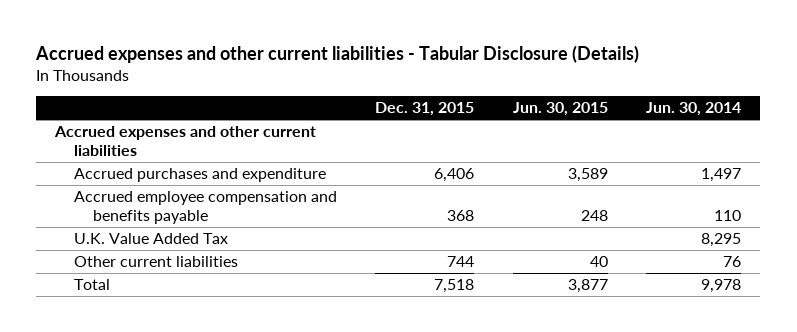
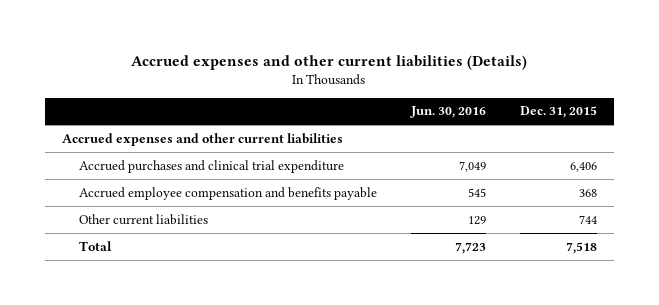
[35,45,640,64] Accrued expenses and other current liabilities - Tabular Disclosure (Details) -> [131,54,528,70] Accrued expenses and other current liabilities (Details)
[512,102,608,117] Jun. 30, 2015 -> none
[646,102,742,117] Jun. 30, 2014 -> none
none -> [409,106,486,119] Jun. 30, 2016
[74,168,327,183] Accrued purchases and expenditure -> [79,159,345,173] Accrued purchases and clinical trial expenditure
[74,233,229,245] U.K. Value Added Tax -> none

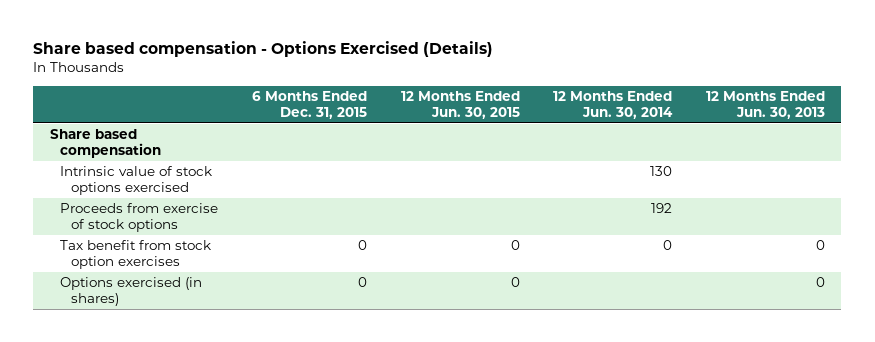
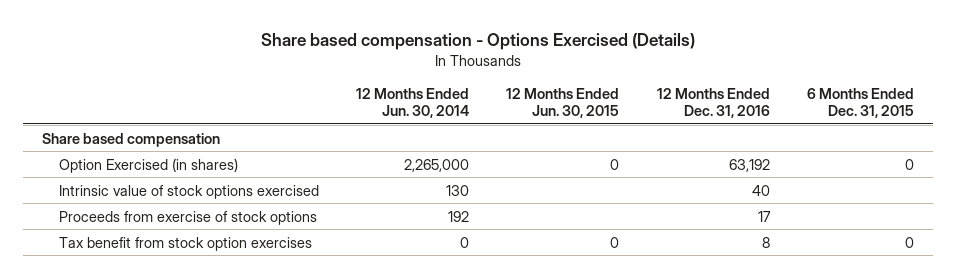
[705,90,825,119] 12 Months Ended Jun. 30, 2013 -> none
none -> [656,88,770,119] 12 Months Ended Dec. 31, 2016
none -> [58,157,238,173] Option Exercised (in shares)
[60,277,203,307] Options exercised (in shares) -> none

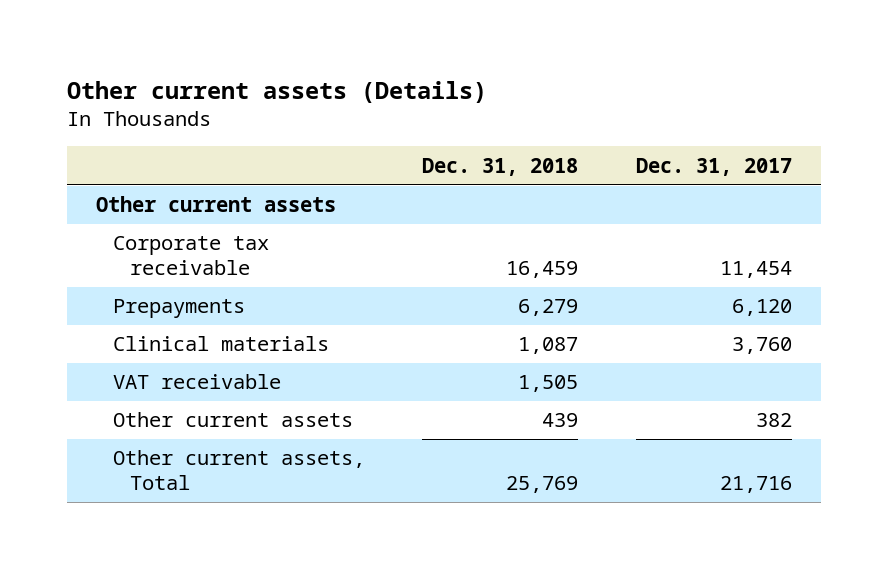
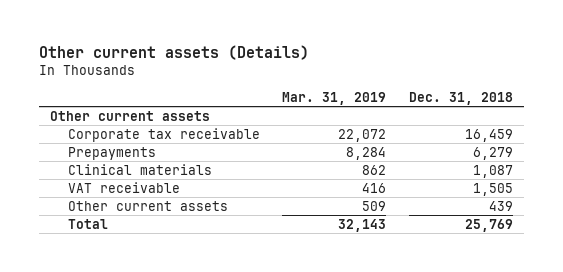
[635,157,792,176] Dec. 31, 2017 -> none
none -> [282,91,387,105] Mar. 31, 2019
[113,450,366,491] Other current assets, Total -> [67,218,108,229] Total

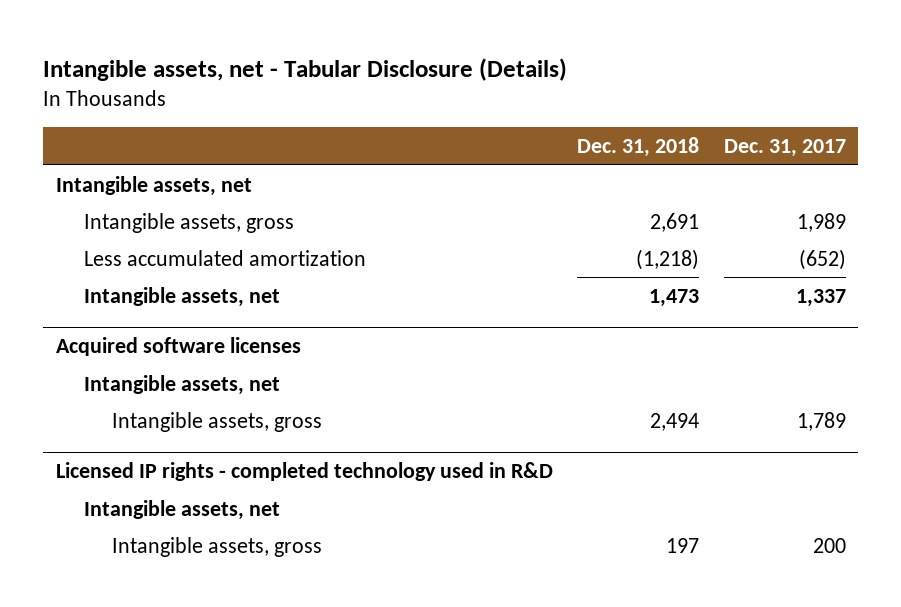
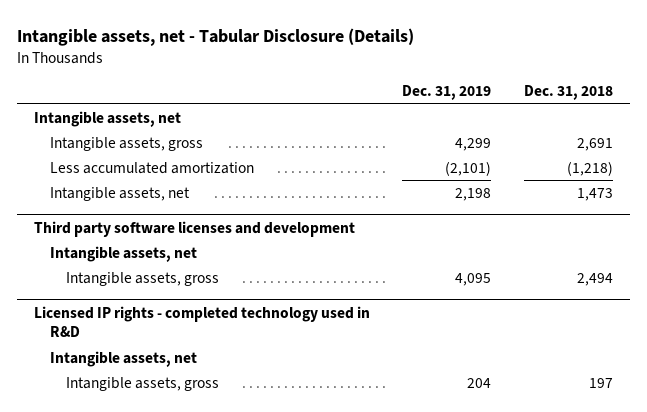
[723,139,846,158] Dec. 31, 2017 -> none
none -> [402,85,492,101] Dec. 31, 2019
[55,337,301,357] Acquired software licenses -> [33,220,355,237] Third party software licenses and development

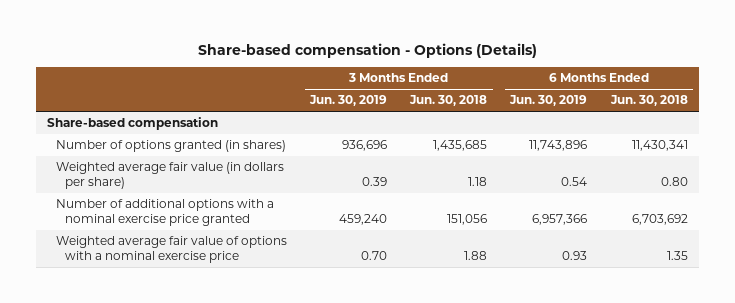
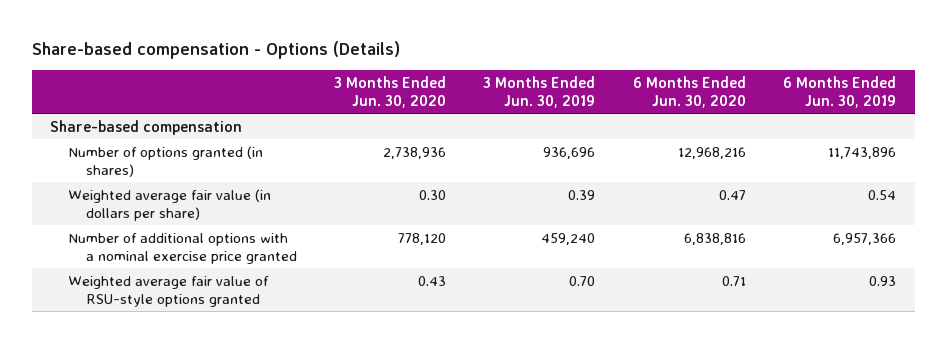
[409,95,488,107] Jun. 30, 2018 -> none
[609,95,688,107] Jun. 30, 2018 -> none
none -> [334,76,447,109] 3 Months Ended Jun. 30, 2020
none -> [632,76,746,109] 6 Months Ended Jun. 30, 2020
[56,236,288,264] Weighted average fair value of options with a nominal exercise price -> [68,275,270,307] Weighted average fair value of RSU-style options granted

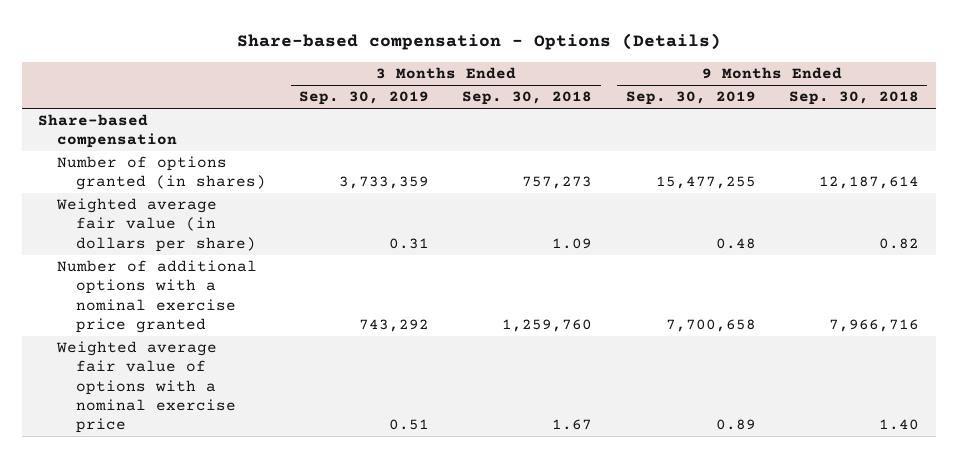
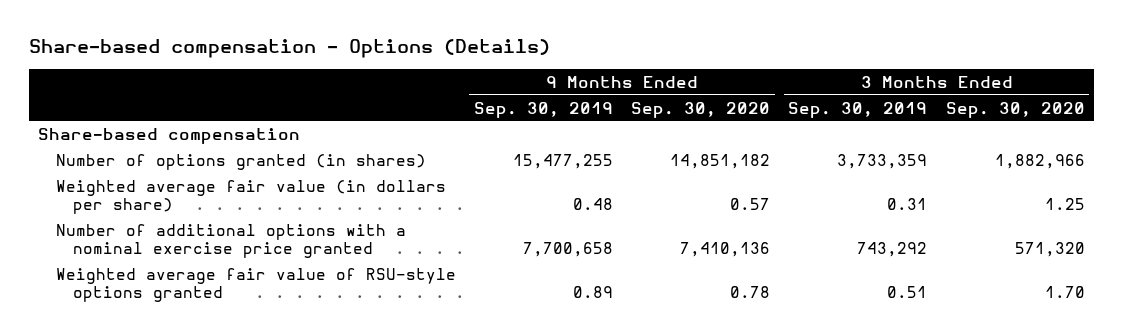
[462,91,593,106] Sep. 30, 2018 -> none
[788,91,919,106] Sep. 30, 2018 -> none
none -> [631,101,771,118] Sep. 30, 2020
none -> [945,101,1085,118] Sep. 30, 2020
[55,341,236,434] Weighted average fair value of options with a nominal exercise price -> [55,267,456,303] Weighted average fair value of RSU-style options granted

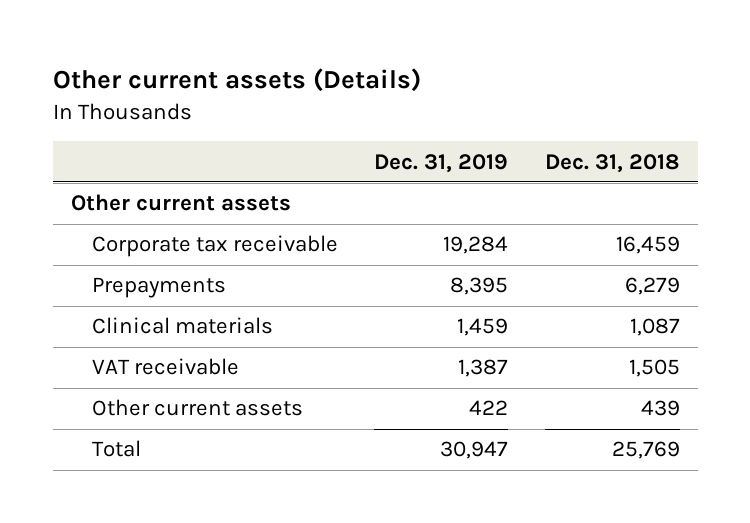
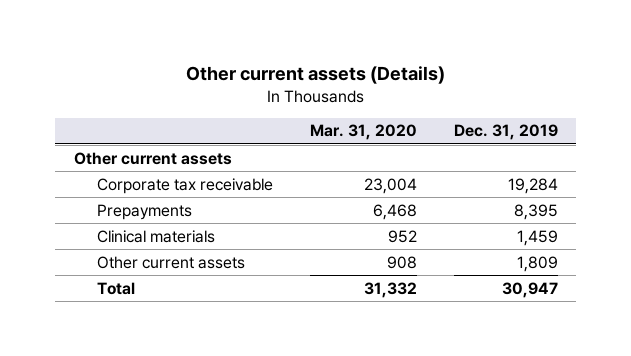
[544,153,680,173] Dec. 31, 2018 -> none
none -> [309,124,417,141] Mar. 31, 2020
[92,358,240,376] VAT receivable -> none
[469,400,509,416] 422 -> [516,255,558,272] 1,809

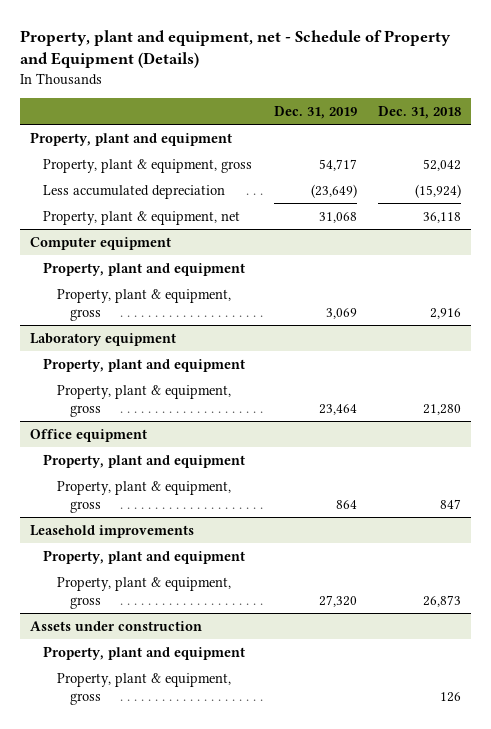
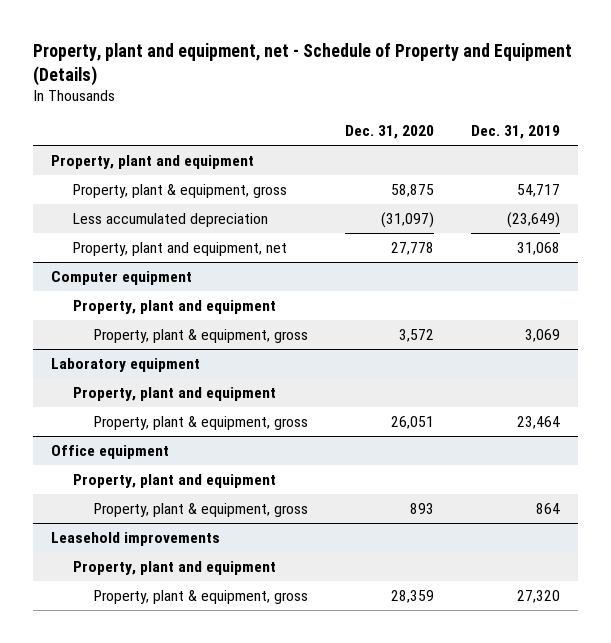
[377,105,461,119] Dec. 31, 2018 -> none
none -> [344,125,434,140] Dec. 31, 2020
[43,210,241,225] Property, plant & equipment, net -> [72,241,287,256] Property, plant and equipment, net
[30,620,203,631] Assets under construction -> none
[43,645,246,660] Property, plant and equipment -> none
[56,672,231,705] Property, plant & equipment, gross -> none

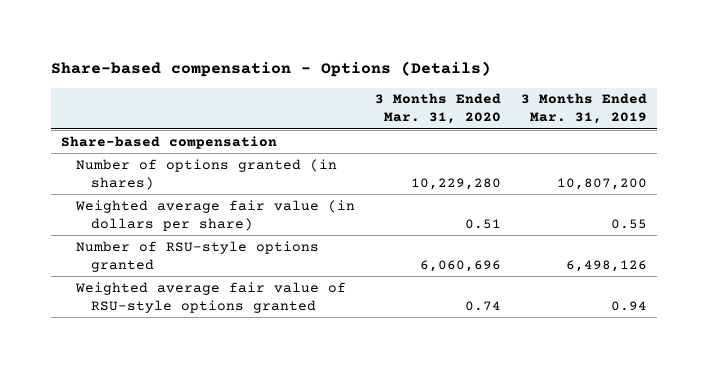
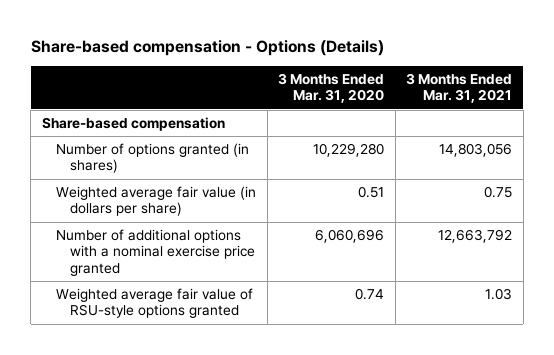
[521,93,648,125] 3 Months Ended Mar. 31, 2019 -> none
none -> [406,73,513,104] 3 Months Ended Mar. 31, 2021
[75,240,319,272] Number of RSU-style options granted -> [55,229,256,276] Number of additional options with a nominal exercise price granted

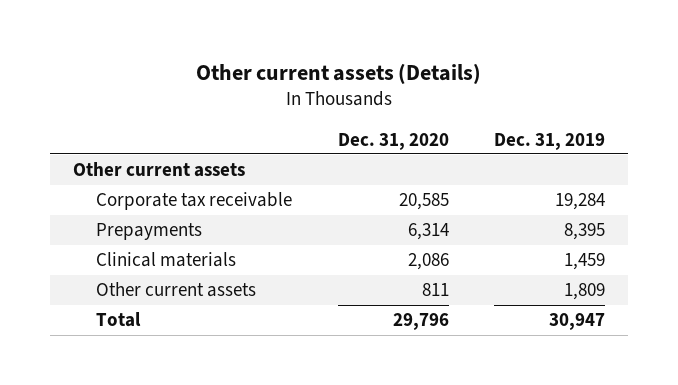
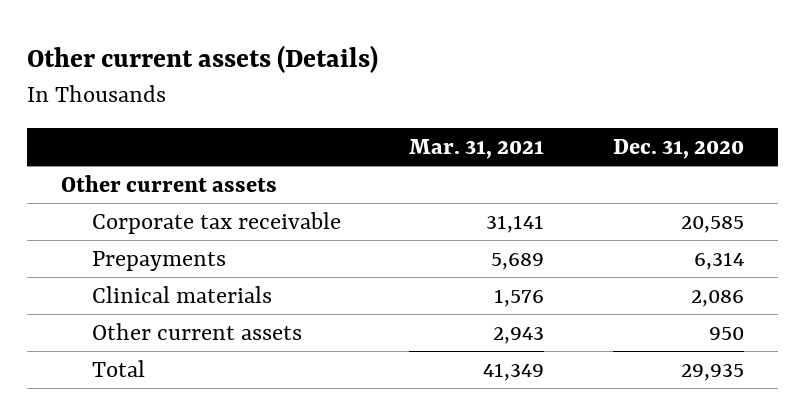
[494,132,606,150] Dec. 31, 2019 -> none
none -> [409,139,545,160] Mar. 31, 2021
[421,283,449,297] 811 -> [708,326,744,340] 950
[392,313,449,331] 29,796 -> [680,363,744,381] 29,935

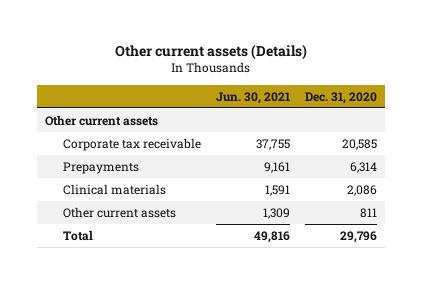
[409,139,545,160] Mar. 31, 2021 -> none
none -> [216,91,291,104] Jun. 30, 2021
[708,326,744,340] 950 -> [360,207,378,218] 811
[680,363,744,381] 29,935 -> [340,230,378,243] 29,796

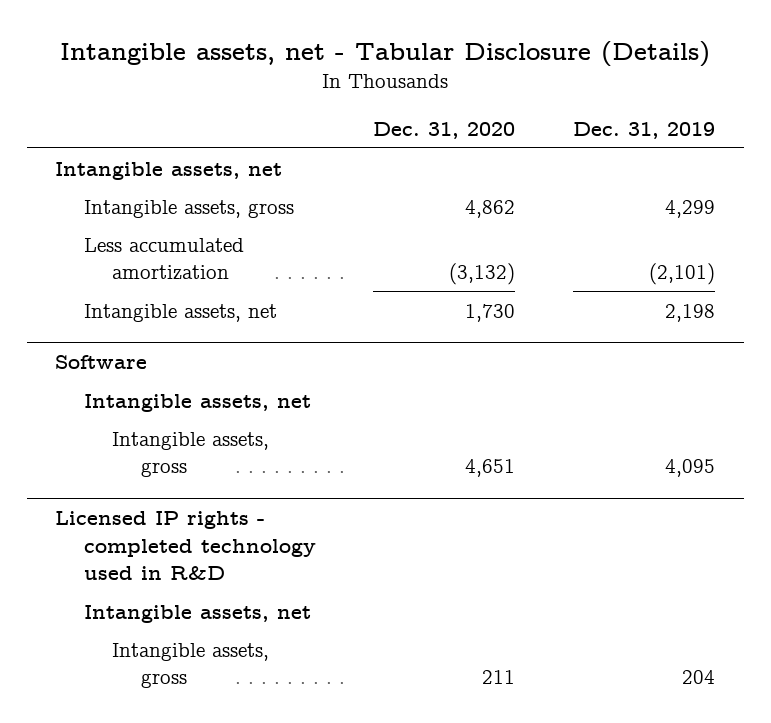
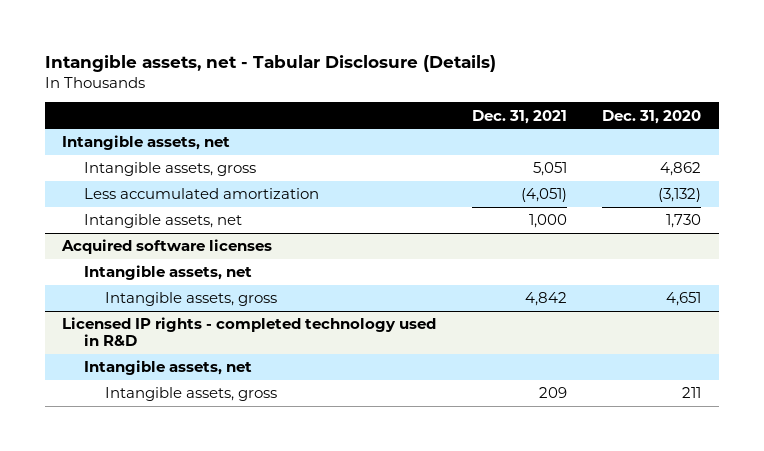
[573,122,716,140] Dec. 31, 2019 -> none
none -> [471,109,567,124] Dec. 31, 2021
[55,355,148,370] Software -> [61,239,273,255] Acquired software licenses

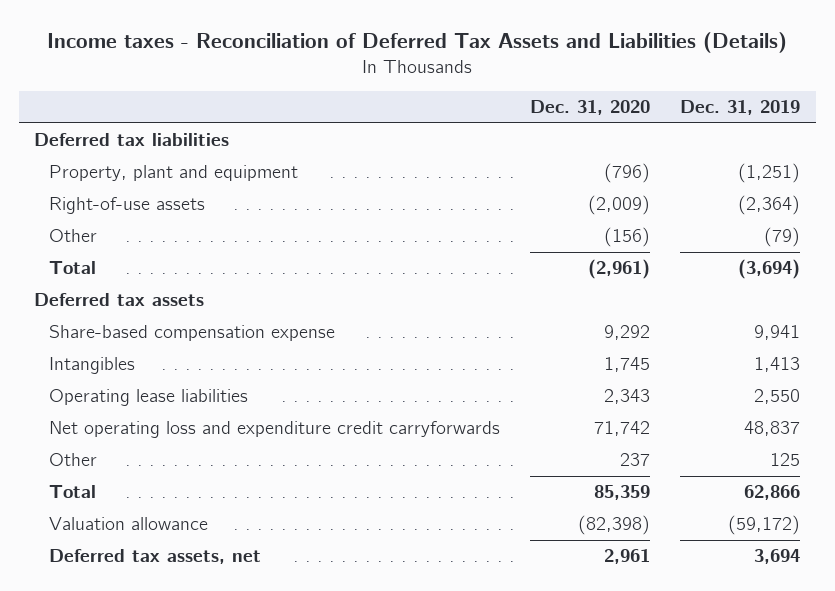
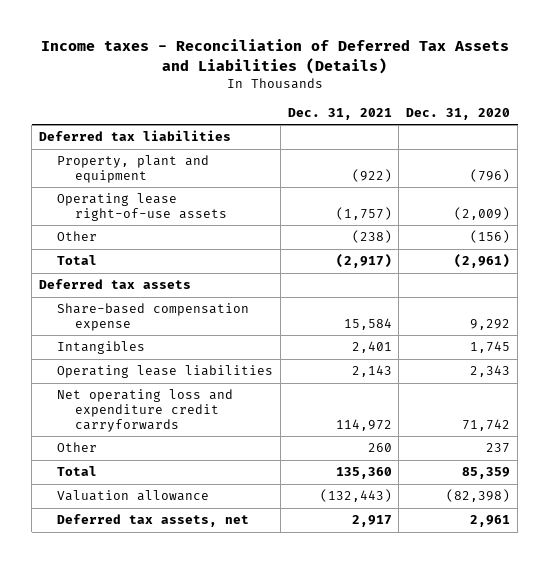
[680,100,801,116] Dec. 31, 2019 -> none
none -> [287,107,392,120] Dec. 31, 2021
[48,197,205,215] Right-of-use assets -> [56,193,227,221] Operating lease right-of-use assets

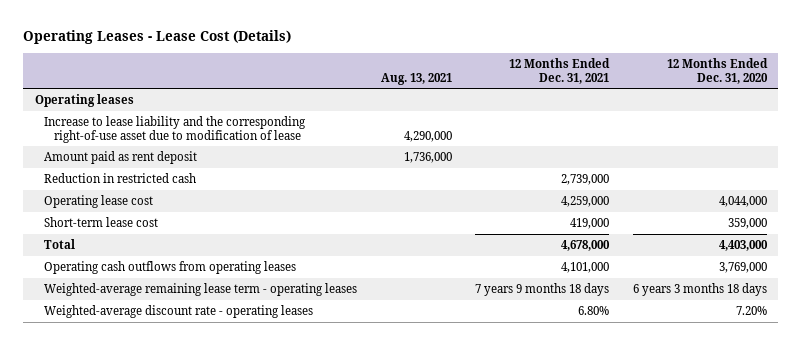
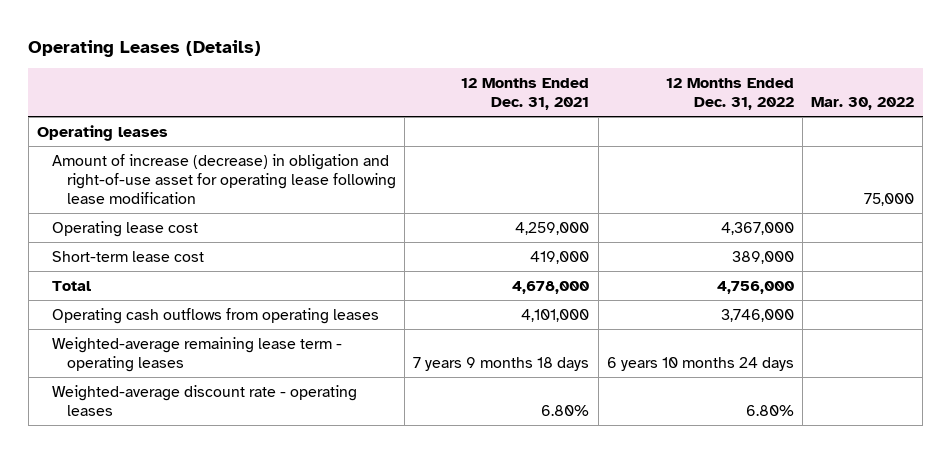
[23,30,292,45] Operating Leases - Lease Cost (Details) -> [28,39,262,57] Operating Leases (Details)
[380,72,452,85] Aug. 13, 2021 -> none
[666,58,768,84] 12 Months Ended Dec. 31, 2020 -> none
none -> [665,77,794,111] 12 Months Ended Dec. 31, 2022
none -> [810,97,914,111] Mar. 30, 2022
[44,116,307,143] Increase to lease liability and the corresponding right-of-use asset due to modification of lease -> none
[44,151,198,165] Amount paid as rent deposit -> none
[44,173,197,184] Reduction in restricted cash -> none
none -> [52,153,397,205] Amount of increase (decrease) in obligation and right-of-use asset for operating lease following lease modification

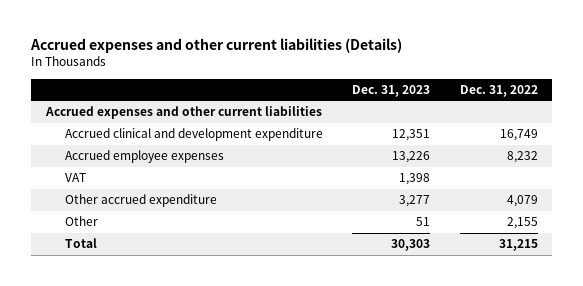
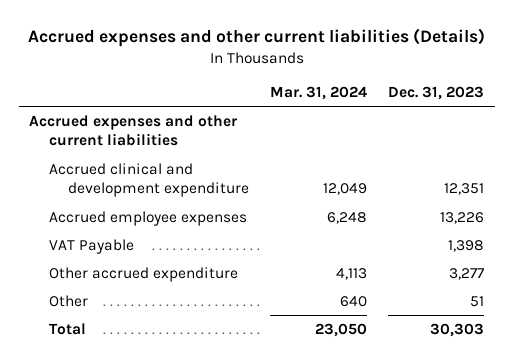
[459,84,538,97] Dec. 31, 2022 -> none
none -> [270,86,368,101] Mar. 31, 2024
[64,173,86,183] VAT -> [48,238,134,254] VAT Payable

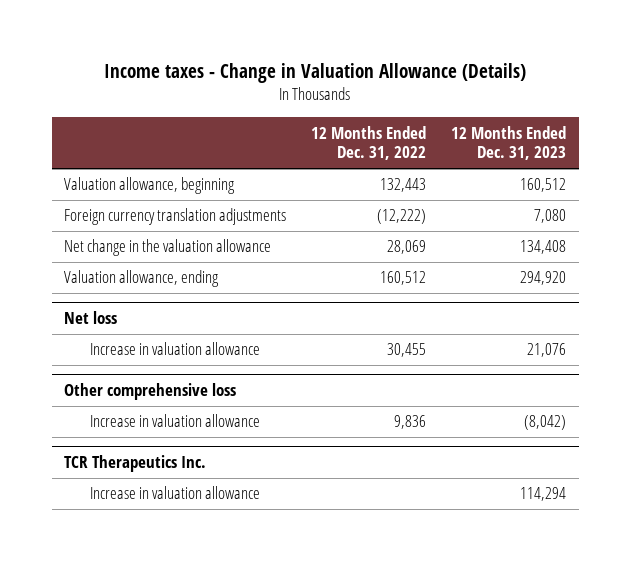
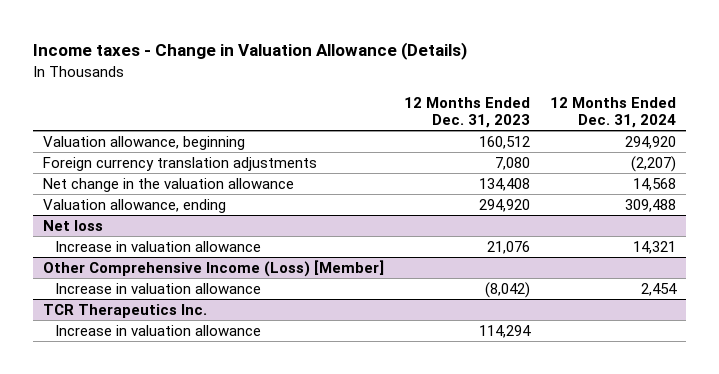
[311,125,427,161] 12 Months Ended Dec. 31, 2022 -> none
none -> [549,96,676,129] 12 Months Ended Dec. 31, 2024
[64,383,237,401] Other comprehensive loss -> [43,259,385,277] Other Comprehensive Income (Loss) [Member]

